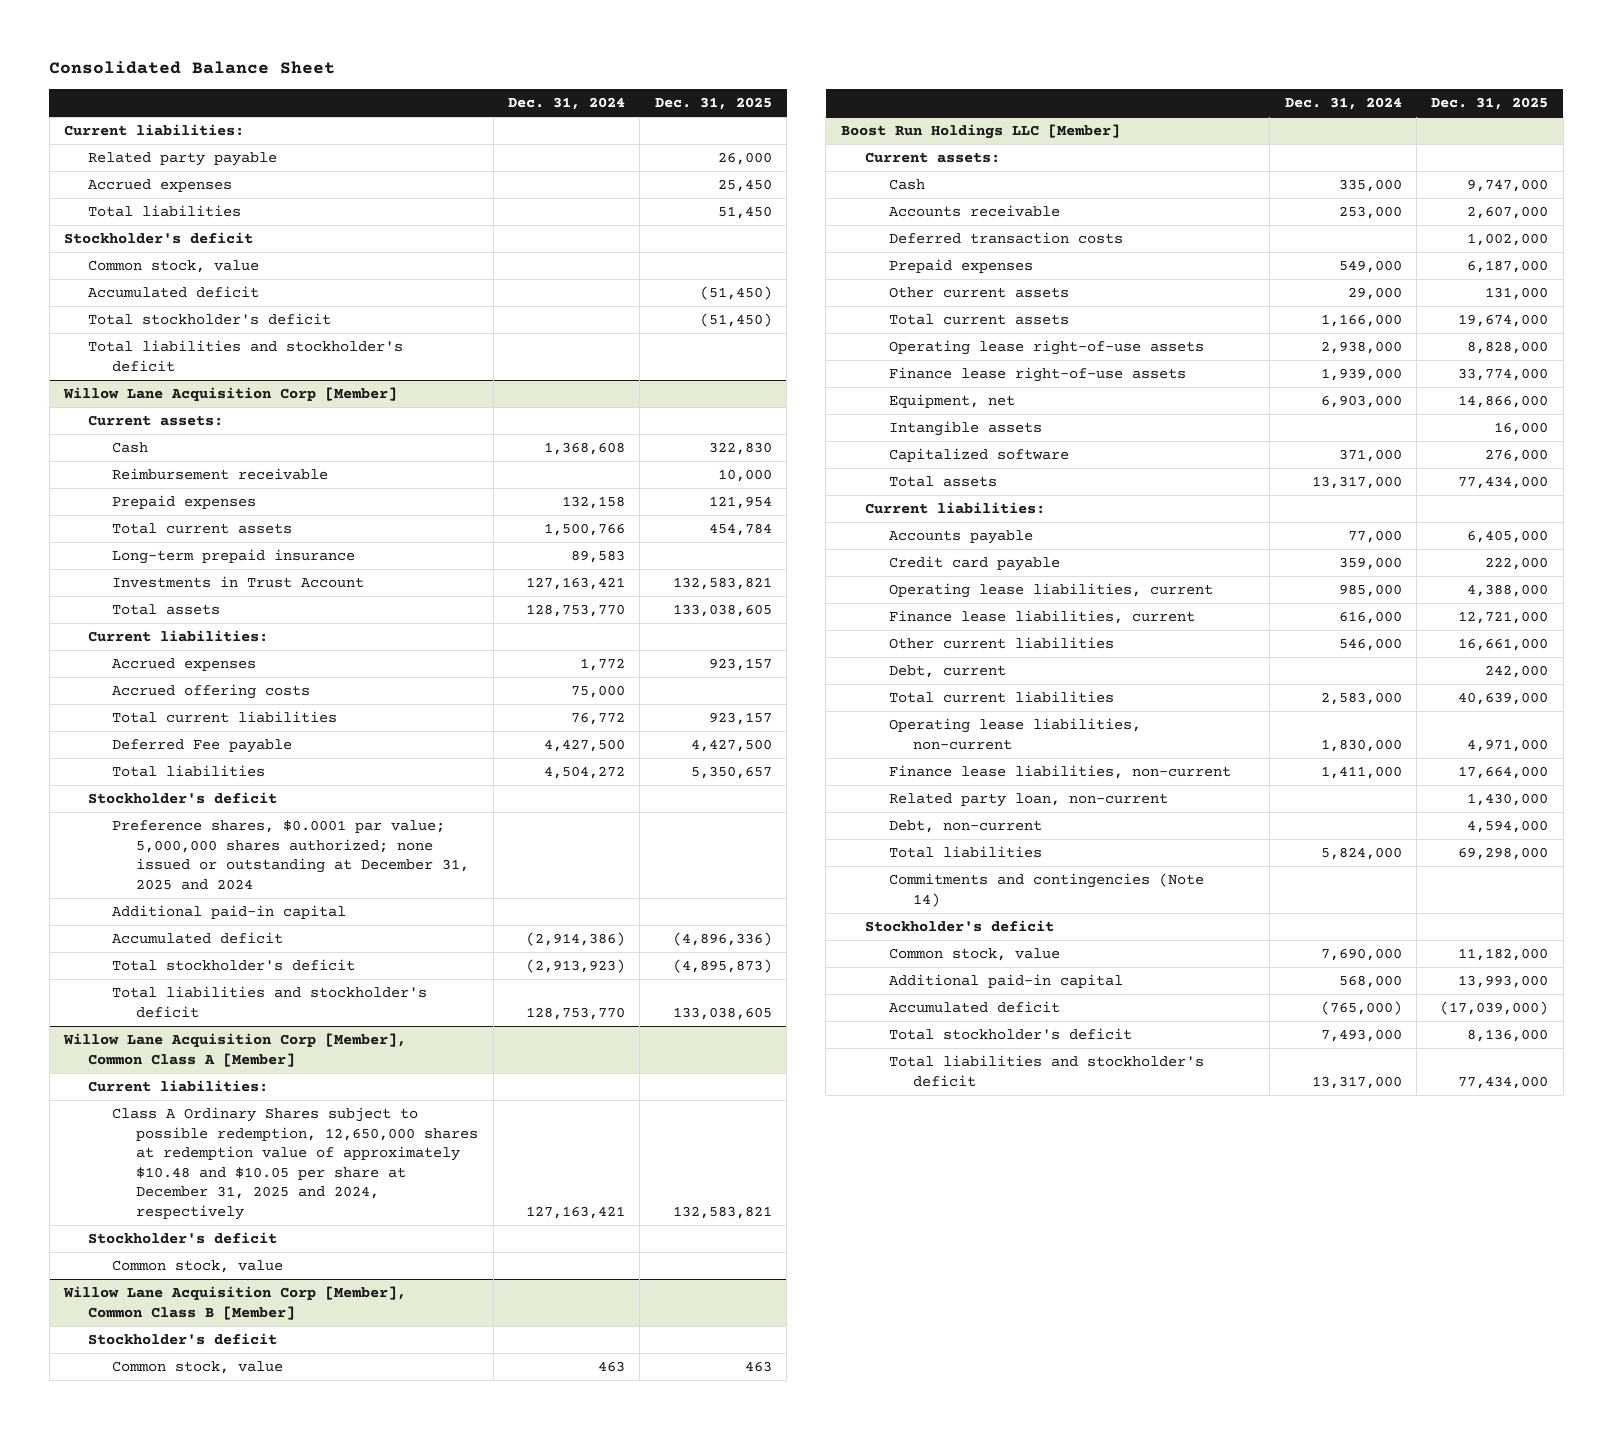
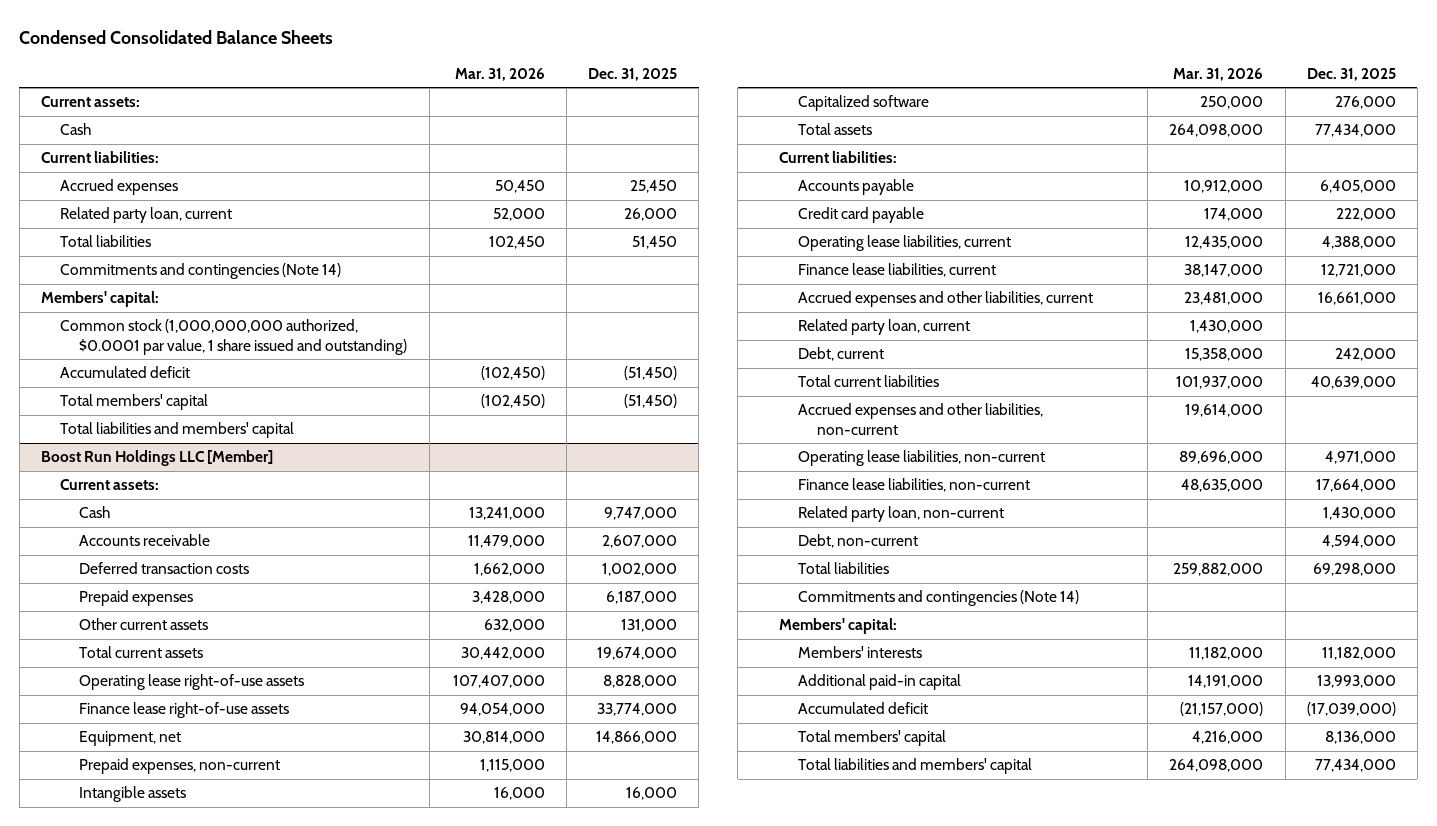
[49,61,336,75] Consolidated Balance Sheet -> [19,29,334,44] Condensed Consolidated Balance Sheets
[508,96,626,110] Dec. 31, 2024 -> none
none -> [454,67,545,81] Mar. 31, 2026
none -> [41,96,141,108] Current assets:
none -> [60,123,92,136] Cash
[88,152,278,167] Related party payable -> none
none -> [60,207,233,224] Related party loan, current
none -> [60,263,342,280] Commitments and contingencies (Note 14)
[64,232,254,245] Stockholder's deficit -> [41,291,160,308] Members' capital:
[88,260,260,274] Common stock, value -> [60,319,408,355] Common stock (1,000,000,000 authorized, $0.0001 par value, 1 share issued and outstanding)
[63,387,398,402] Willow Lane Acquisition Corp [Member] -> none
[88,415,224,427] Current assets: -> none
[112,442,149,454] Cash -> none
[112,468,329,481] Reimbursement receivable -> none
[112,495,257,510] Prepaid expenses -> none
[112,523,293,535] Total current assets -> none
[112,549,356,565] Long-term prepaid insurance -> none
[112,576,365,589] Investments in Trust Account -> none
[112,604,221,616] Total assets -> none
[88,630,269,643] Current liabilities: -> none
[112,658,257,672] Accrued expenses -> none
[112,684,311,700] Accrued offering costs -> none
[112,711,338,724] Total current liabilities -> none
[112,739,293,754] Deferred Fee payable -> none
[112,765,266,778] Total liabilities -> none
[88,792,278,805] Stockholder's deficit -> none
[112,820,470,890] Preference shares, $0.0001 par value; 5,000,000 shares authorized; none issued or outstanding at December 31, 2025 and 2024 -> none
[112,905,347,920] Additional paid-in capital -> none
[112,932,284,945] Accumulated deficit -> none
[112,959,356,972] Total stockholder's deficit -> none
[112,986,428,1018] Total liabilities and stockholder's deficit -> none
[63,1033,407,1067] Willow Lane Acquisition Corp [Member], Common Class A [Member] -> none
[88,1080,269,1093] Current liabilities: -> none
[112,1107,479,1220] Class A Ordinary Shares subject to possible redemption, 12,650,000 shares at redemption value of approximately $10.48 and $10.05 per share at December 31, 2025 and 2024, respectively -> none
[88,1232,278,1245] Stockholder's deficit -> none
[112,1260,284,1274] Common stock, value -> none
[63,1286,407,1320] Willow Lane Acquisition Corp [Member], Common Class B [Member] -> none
[88,1333,278,1346] Stockholder's deficit -> none
[112,1361,284,1375] Common stock, value -> none
[88,313,332,326] Total stockholder's deficit -> [60,394,209,411] Total members' capital
[88,340,404,372] Total liabilities and stockholder's deficit -> [60,422,295,439] Total liabilities and members' capital
none -> [79,758,281,775] Prepaid expenses, non-current
[888,637,1114,650] Other current liabilities -> [797,291,1093,308] Accrued expenses and other liabilities, current
none -> [797,319,970,336] Related party loan, current
none -> [797,403,1043,435] Accrued expenses and other liabilities, non-current
[864,920,1054,933] Stockholder's deficit -> [778,618,897,635] Members' capital:
[888,948,1060,962] Common stock, value -> [797,646,922,659] Members' interests
[888,1028,1132,1041] Total stockholder's deficit -> [797,730,946,747] Total members' capital
[888,1055,1204,1087] Total liabilities and stockholder's deficit -> [797,758,1032,775] Total liabilities and members' capital

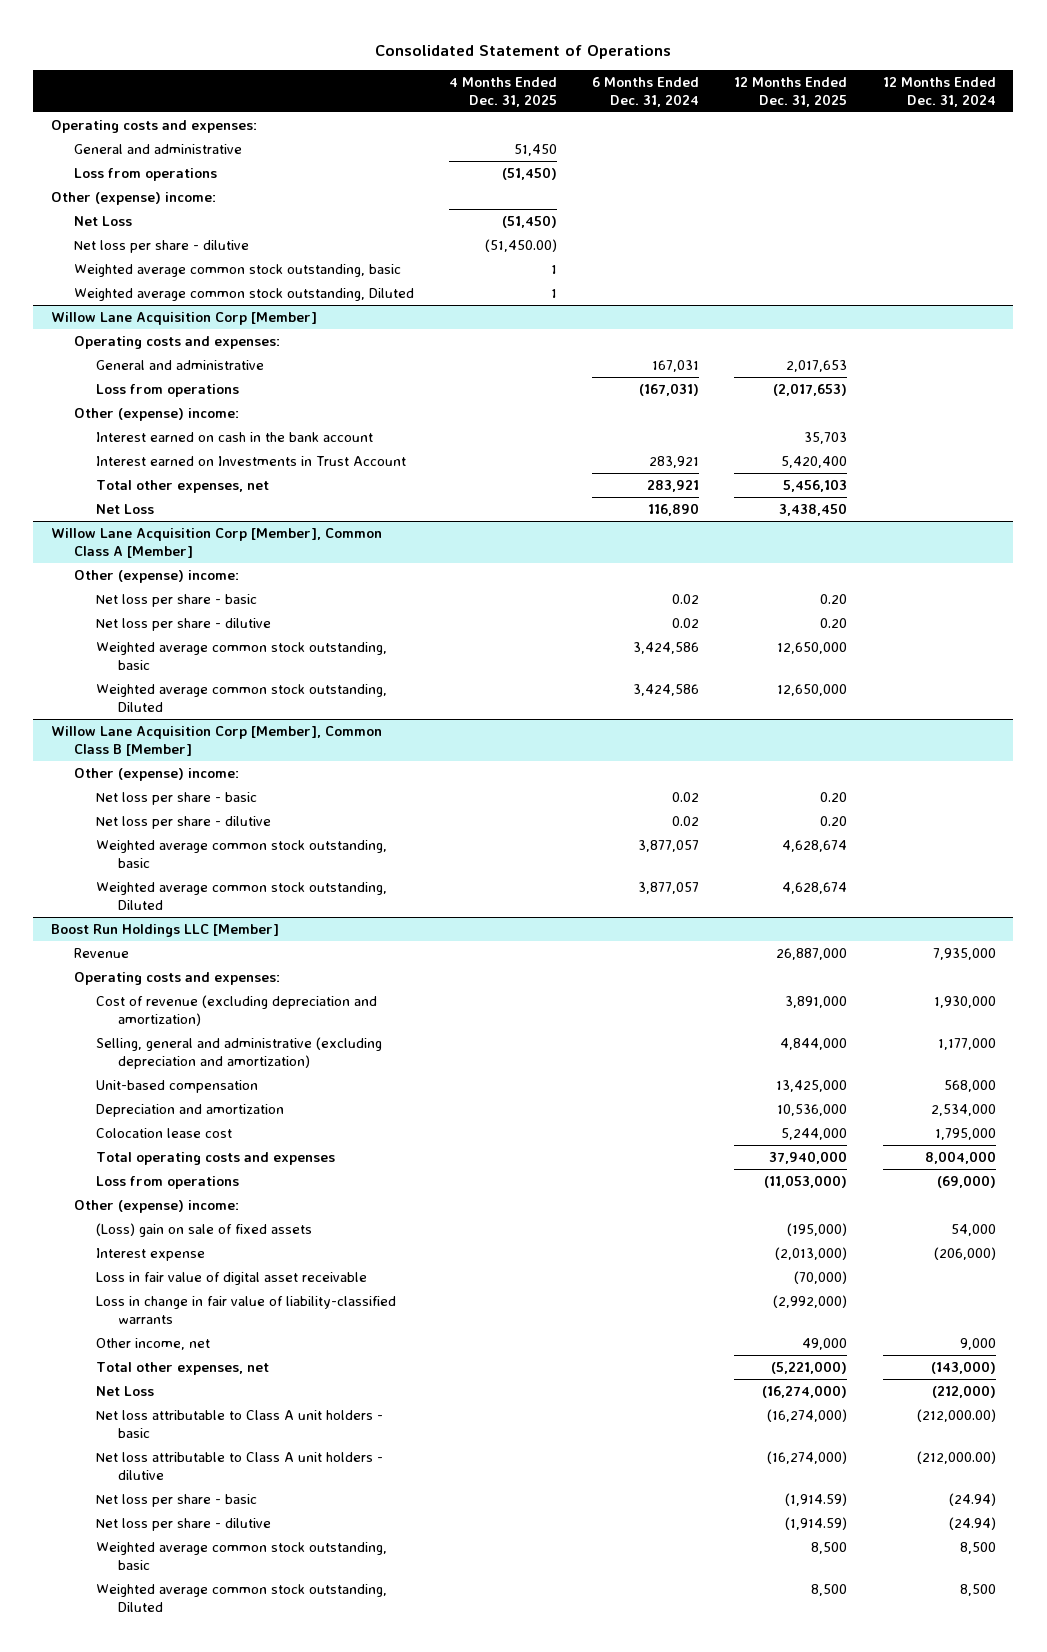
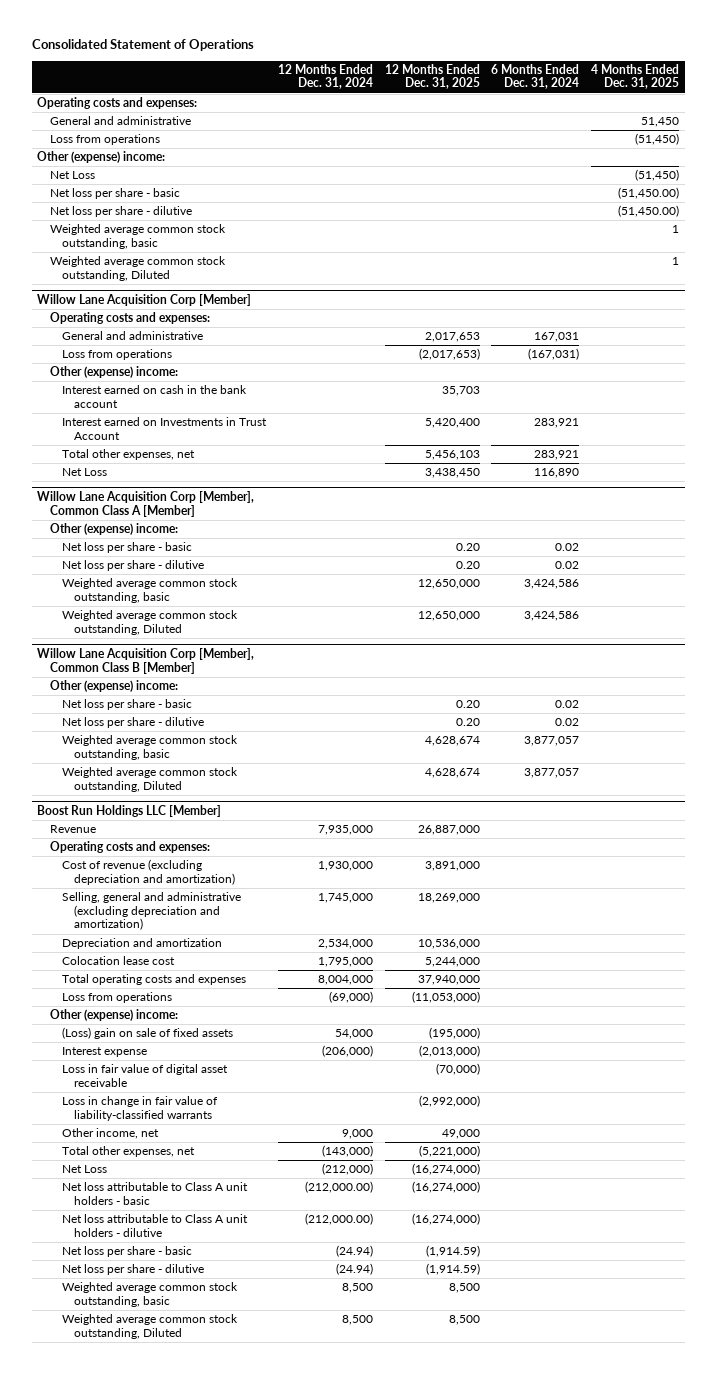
none -> [49,188,180,200] Net loss per share - basic
[96,1079,259,1093] Unit-based compensation -> none
[780,1037,848,1050] 4,844,000 -> [417,893,480,904] 18,269,000
[937,1037,996,1050] 1,177,000 -> [317,893,373,904] 1,745,000

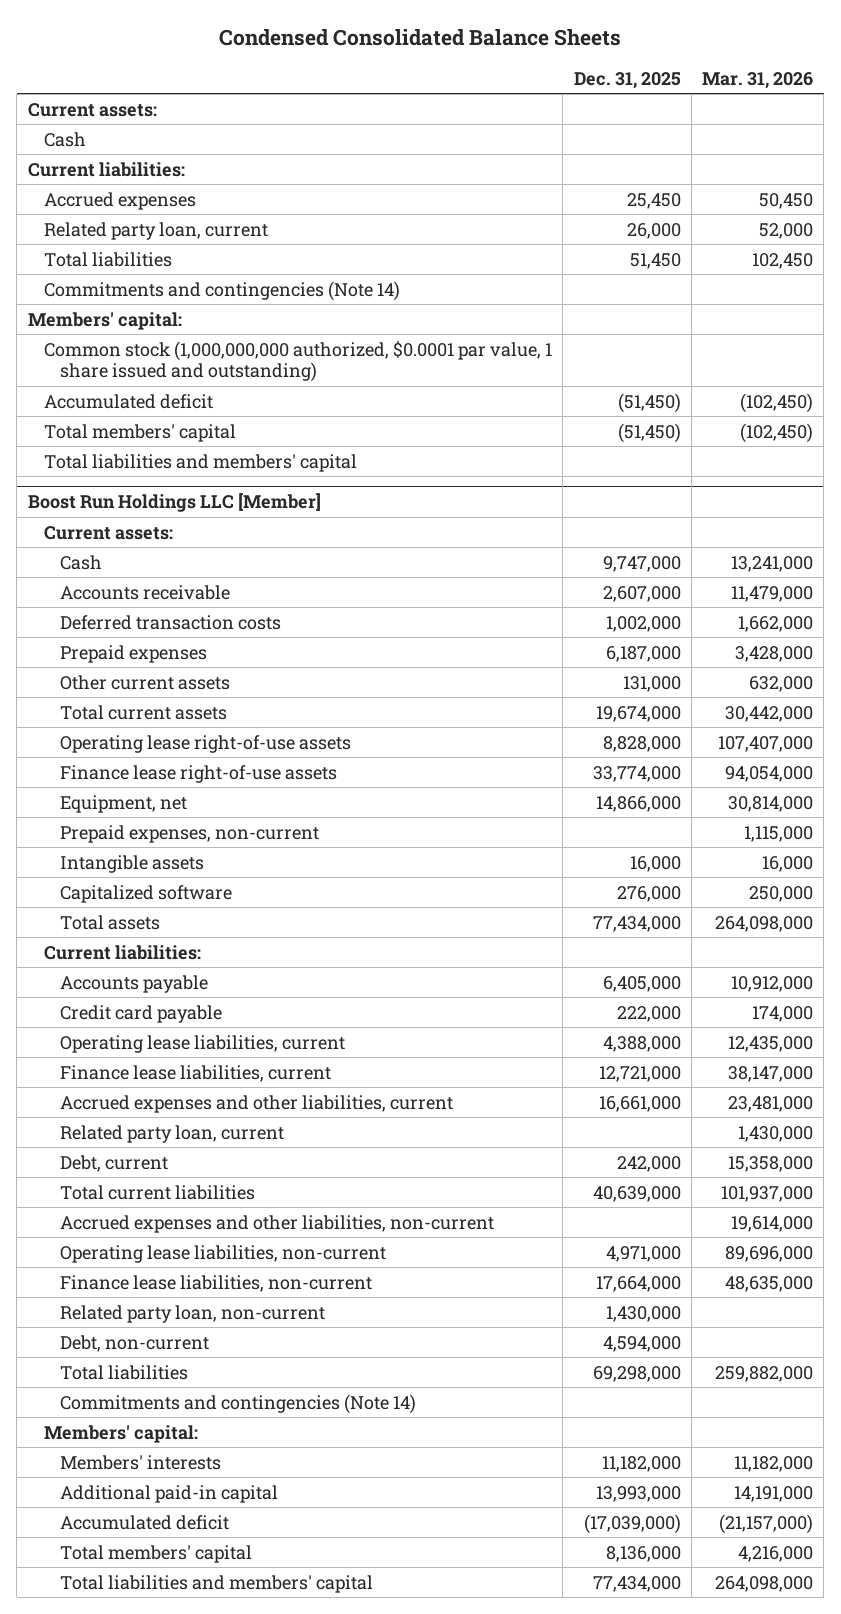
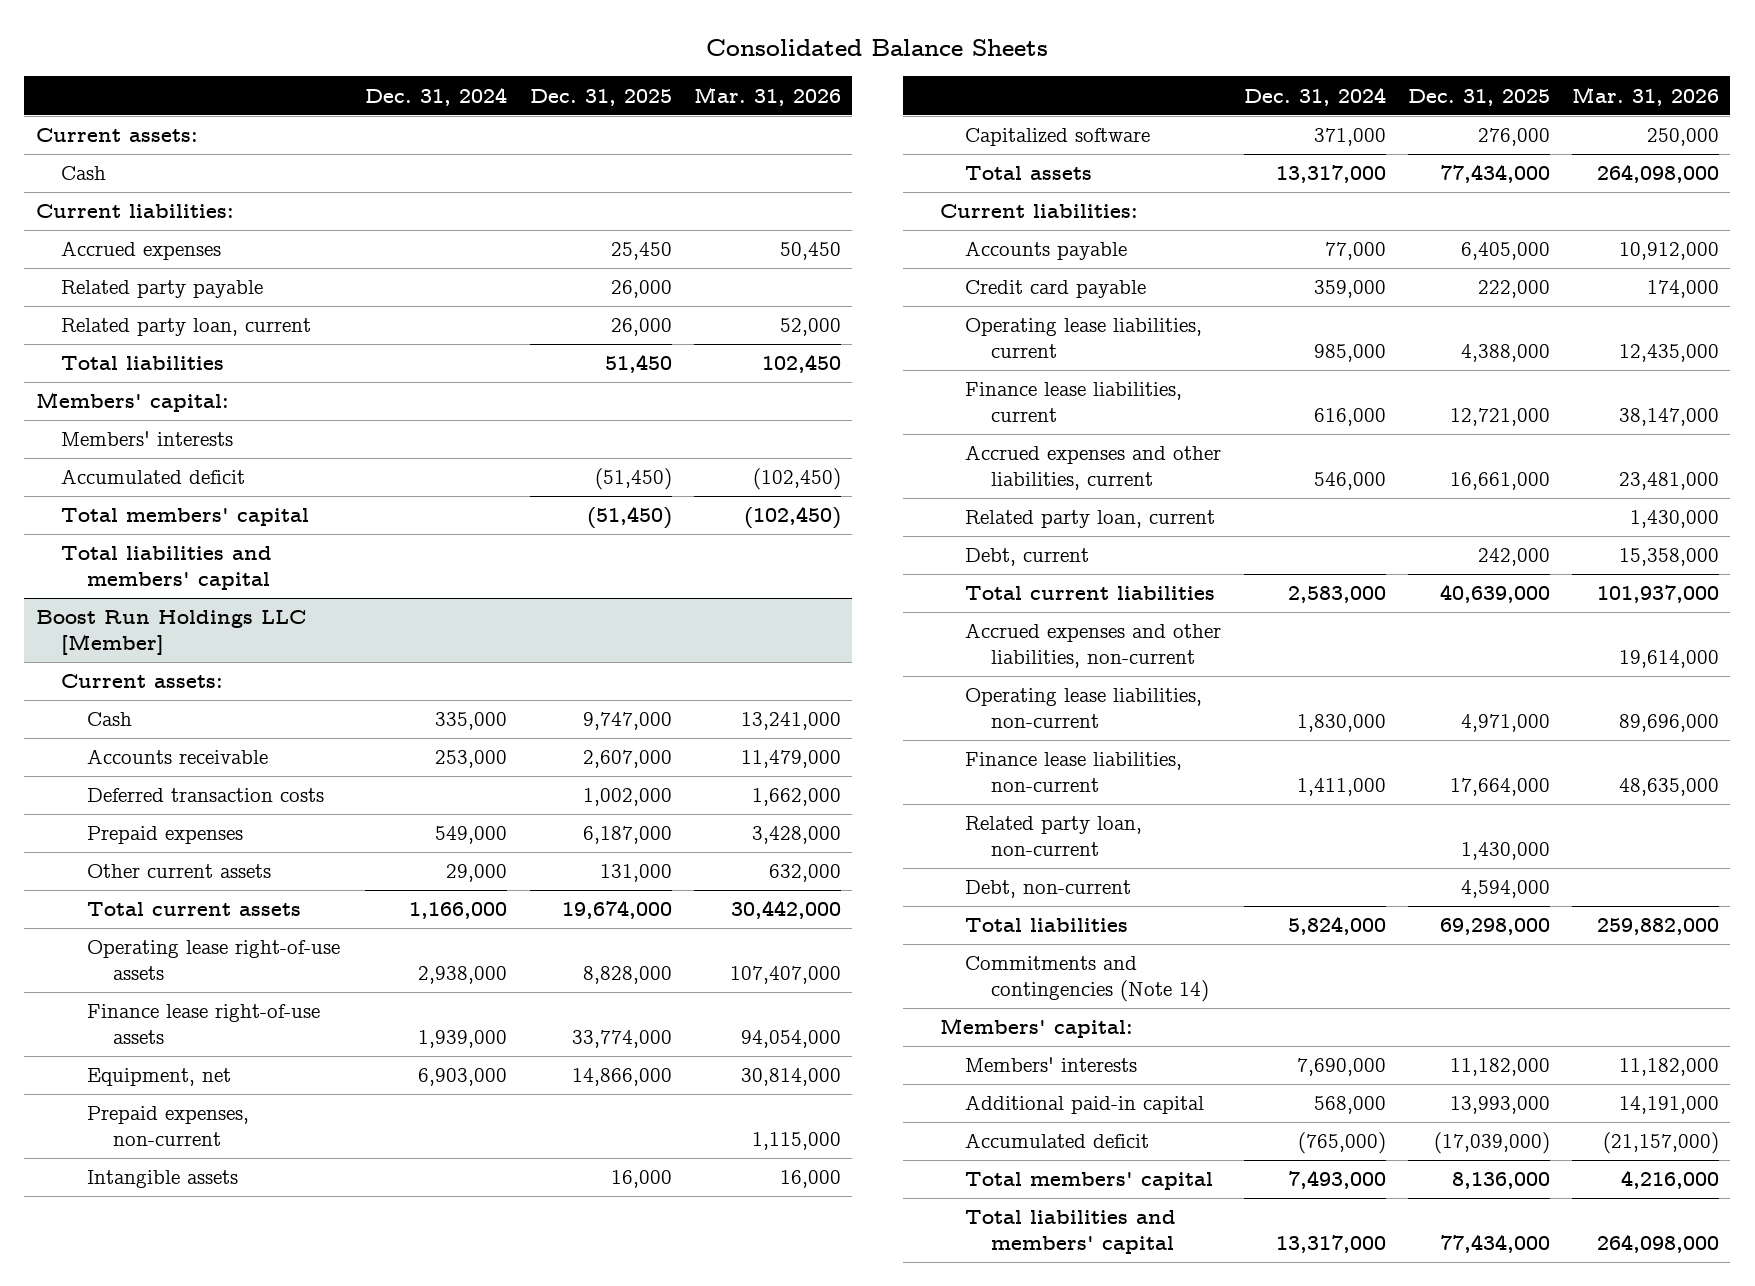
[219,29,622,47] Condensed Consolidated Balance Sheets -> [706,39,1049,57] Consolidated Balance Sheets
none -> [365,86,508,106] Dec. 31, 2024
none -> [61,280,264,299] Related party payable
[43,280,400,301] Commitments and contingencies (Note 14) -> none
[43,340,552,383] Common stock (1,000,000,000 authorized, $0.0001 par value, 1 share issued and outstanding) -> [61,431,234,447] Members' interests

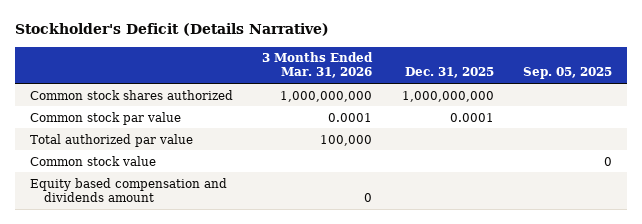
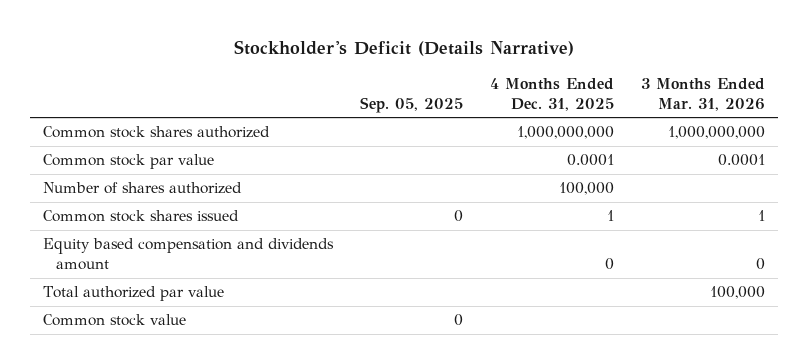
[404,67,494,79] Dec. 31, 2025 -> none
none -> [489,77,614,112] 4 Months Ended Dec. 31, 2025
none -> [42,182,242,195] Number of shares authorized
none -> [42,210,239,223] Common stock shares issued
[30,177,228,202] Equity based compensation and dividends amount -> [42,238,334,271] Equity based compensation and dividends amount

